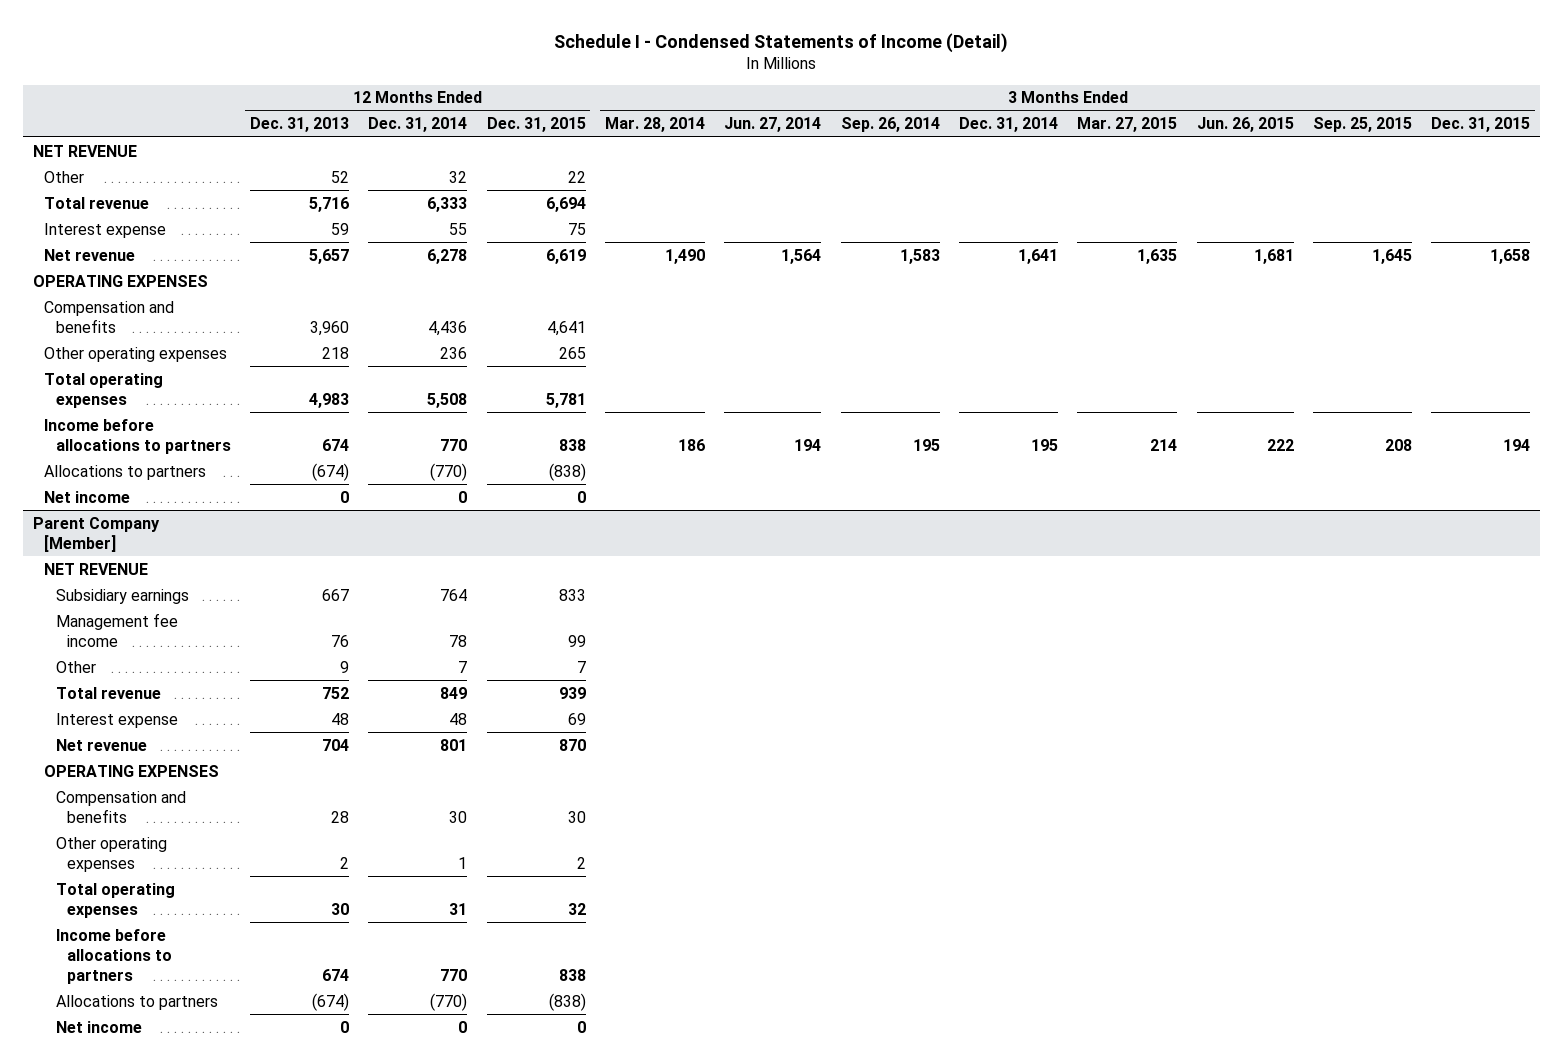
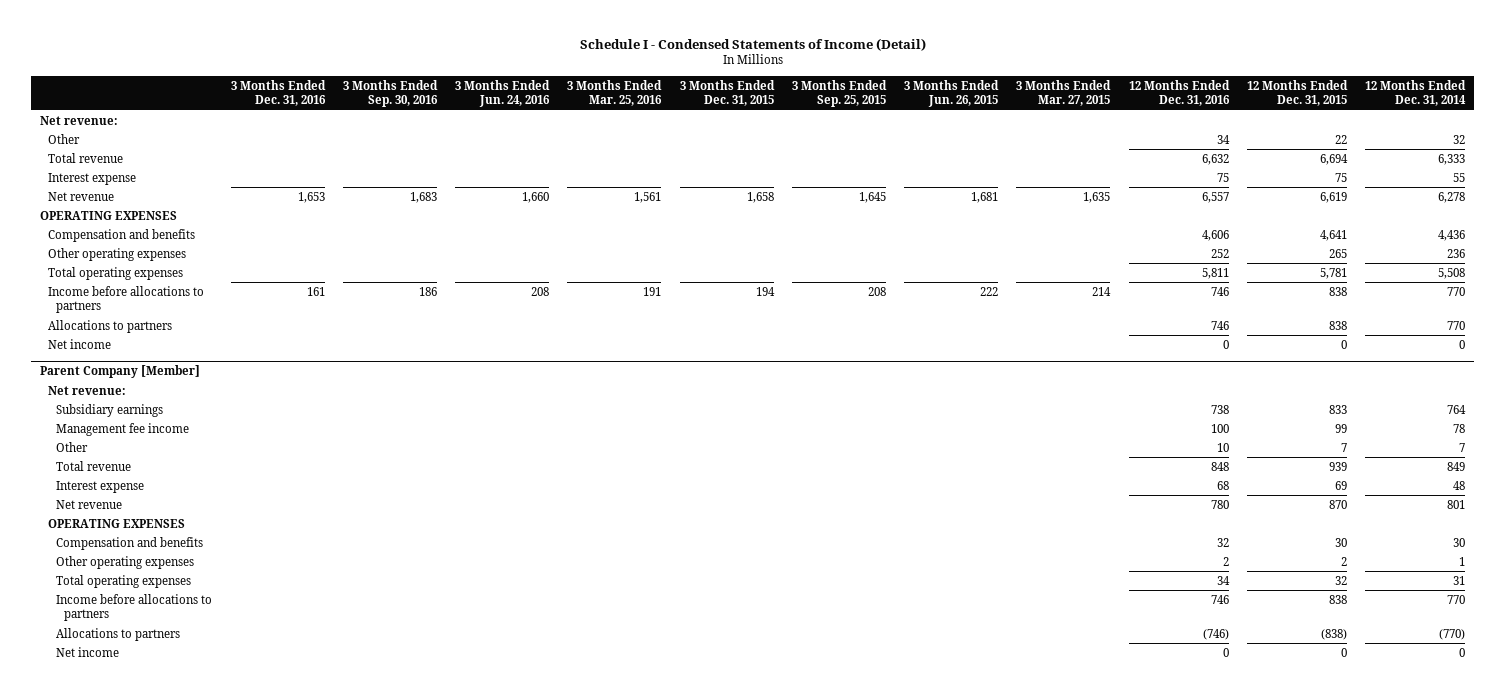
[249,117,349,133] Dec. 31, 2013 -> none
[604,117,705,133] Mar. 28, 2014 -> none
[724,117,822,133] Jun. 27, 2014 -> none
[840,117,940,133] Sep. 26, 2014 -> none
[958,117,1058,133] Dec. 31, 2014 -> none
none -> [230,79,326,107] 3 Months Ended Dec. 31, 2016
none -> [342,79,438,108] 3 Months Ended Sep. 30, 2016
none -> [455,79,551,108] 3 Months Ended Jun. 24, 2016
none -> [567,79,663,107] 3 Months Ended Mar. 25, 2016
none -> [1128,79,1230,107] 12 Months Ended Dec. 31, 2016
[32,144,137,157] NET REVENUE -> [39,115,118,125] Net revenue:
[430,462,468,481] (770) -> [1447,320,1466,330] 770
[548,462,586,481] (838) -> [1329,320,1348,330] 838
[44,562,149,575] NET REVENUE -> [48,385,127,395] Net revenue:

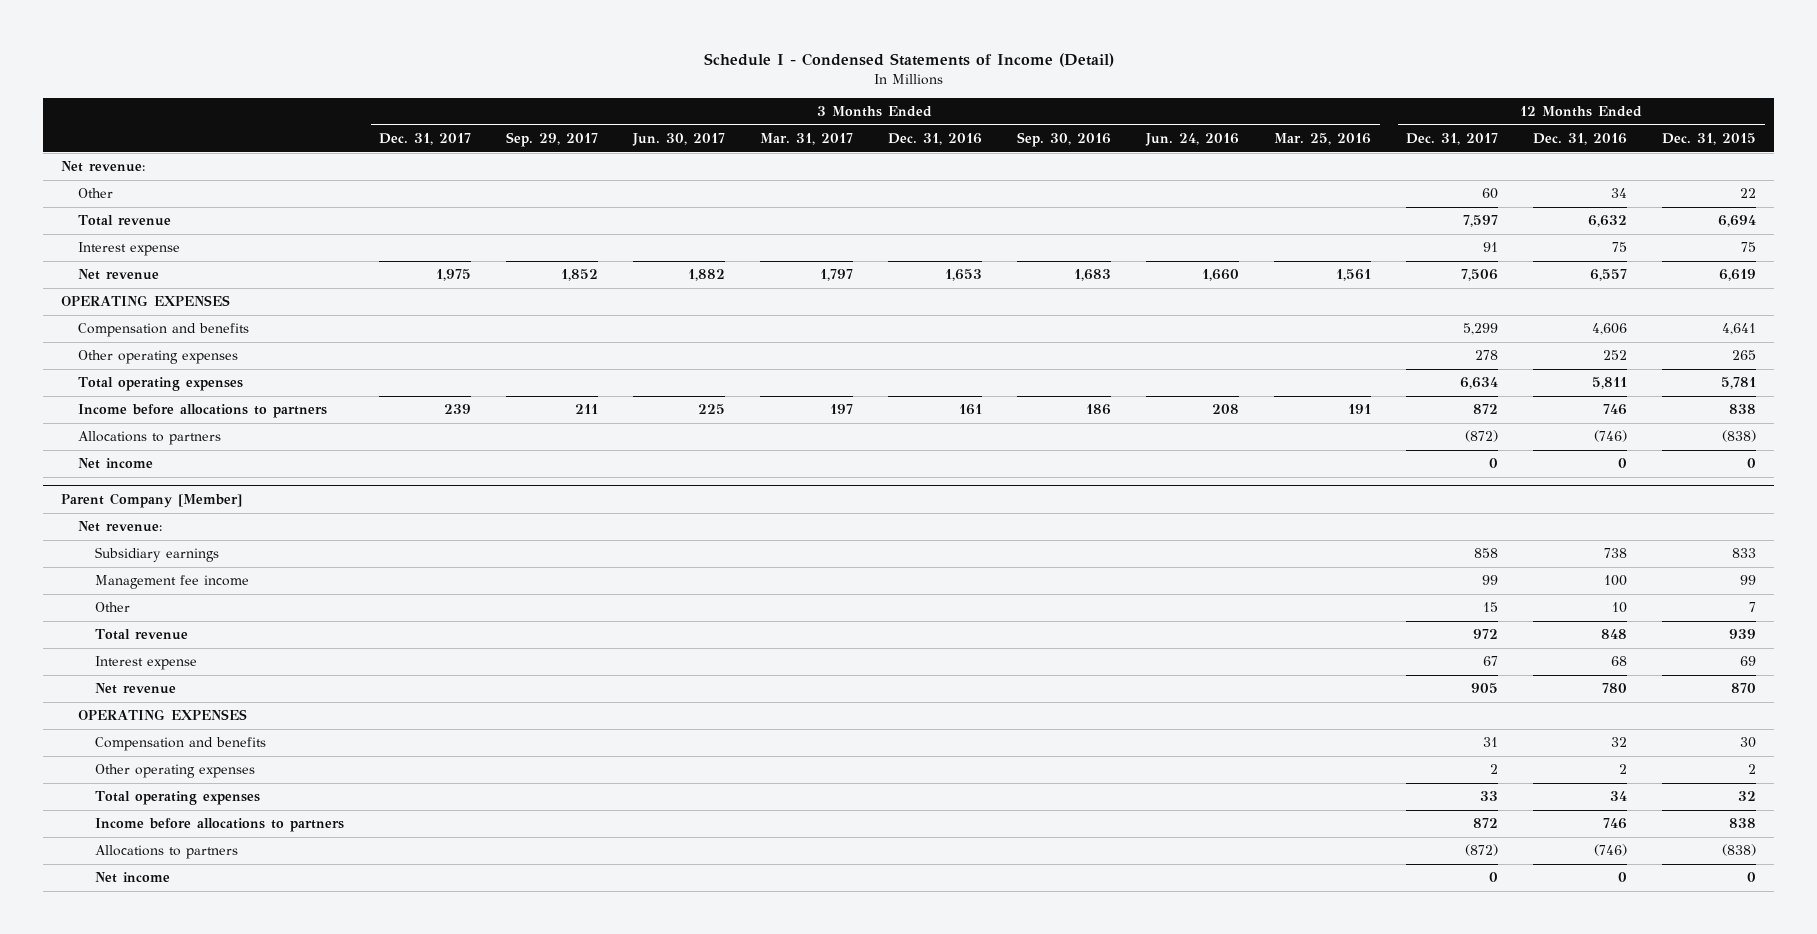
[679,79,775,107] 3 Months Ended Dec. 31, 2015 -> none
[791,79,887,108] 3 Months Ended Sep. 25, 2015 -> none
[904,79,1000,108] 3 Months Ended Jun. 26, 2015 -> none
[1016,79,1112,107] 3 Months Ended Mar. 27, 2015 -> none
[1365,79,1467,107] 12 Months Ended Dec. 31, 2014 -> none
none -> [379,133,472,146] Dec. 31, 2017
none -> [506,132,599,148] Sep. 29, 2017
none -> [632,133,726,147] Jun. 30, 2017
none -> [760,133,854,146] Mar. 31, 2017
none -> [1406,133,1499,146] Dec. 31, 2017
[1210,320,1229,330] 746 -> [1594,430,1628,443] (746)
[1329,320,1348,330] 838 -> [1722,430,1757,443] (838)

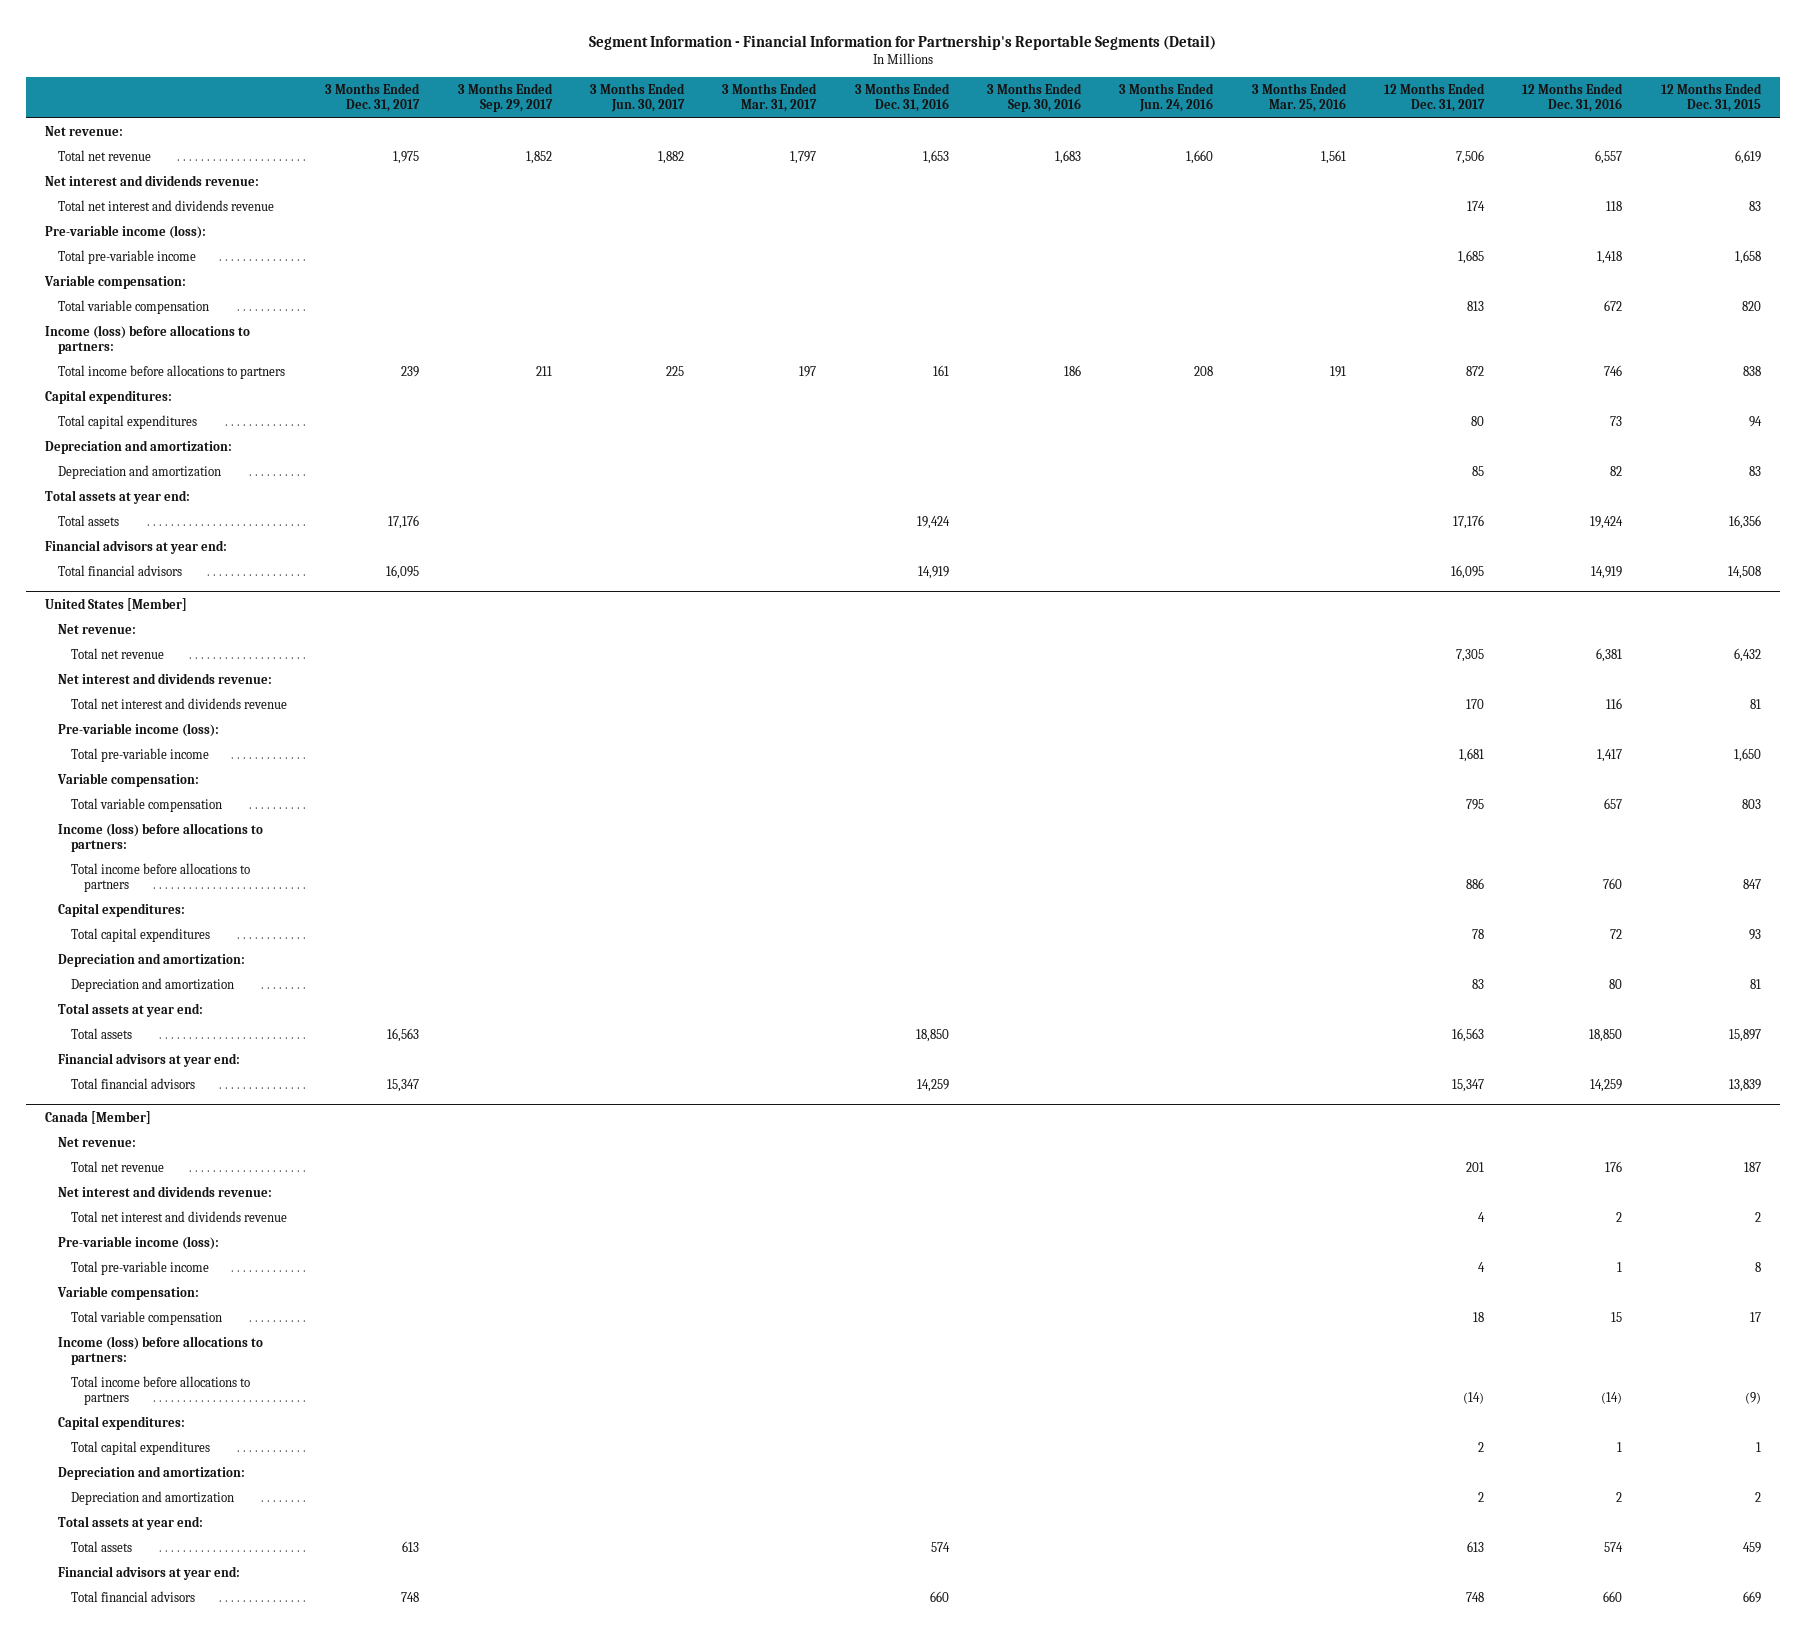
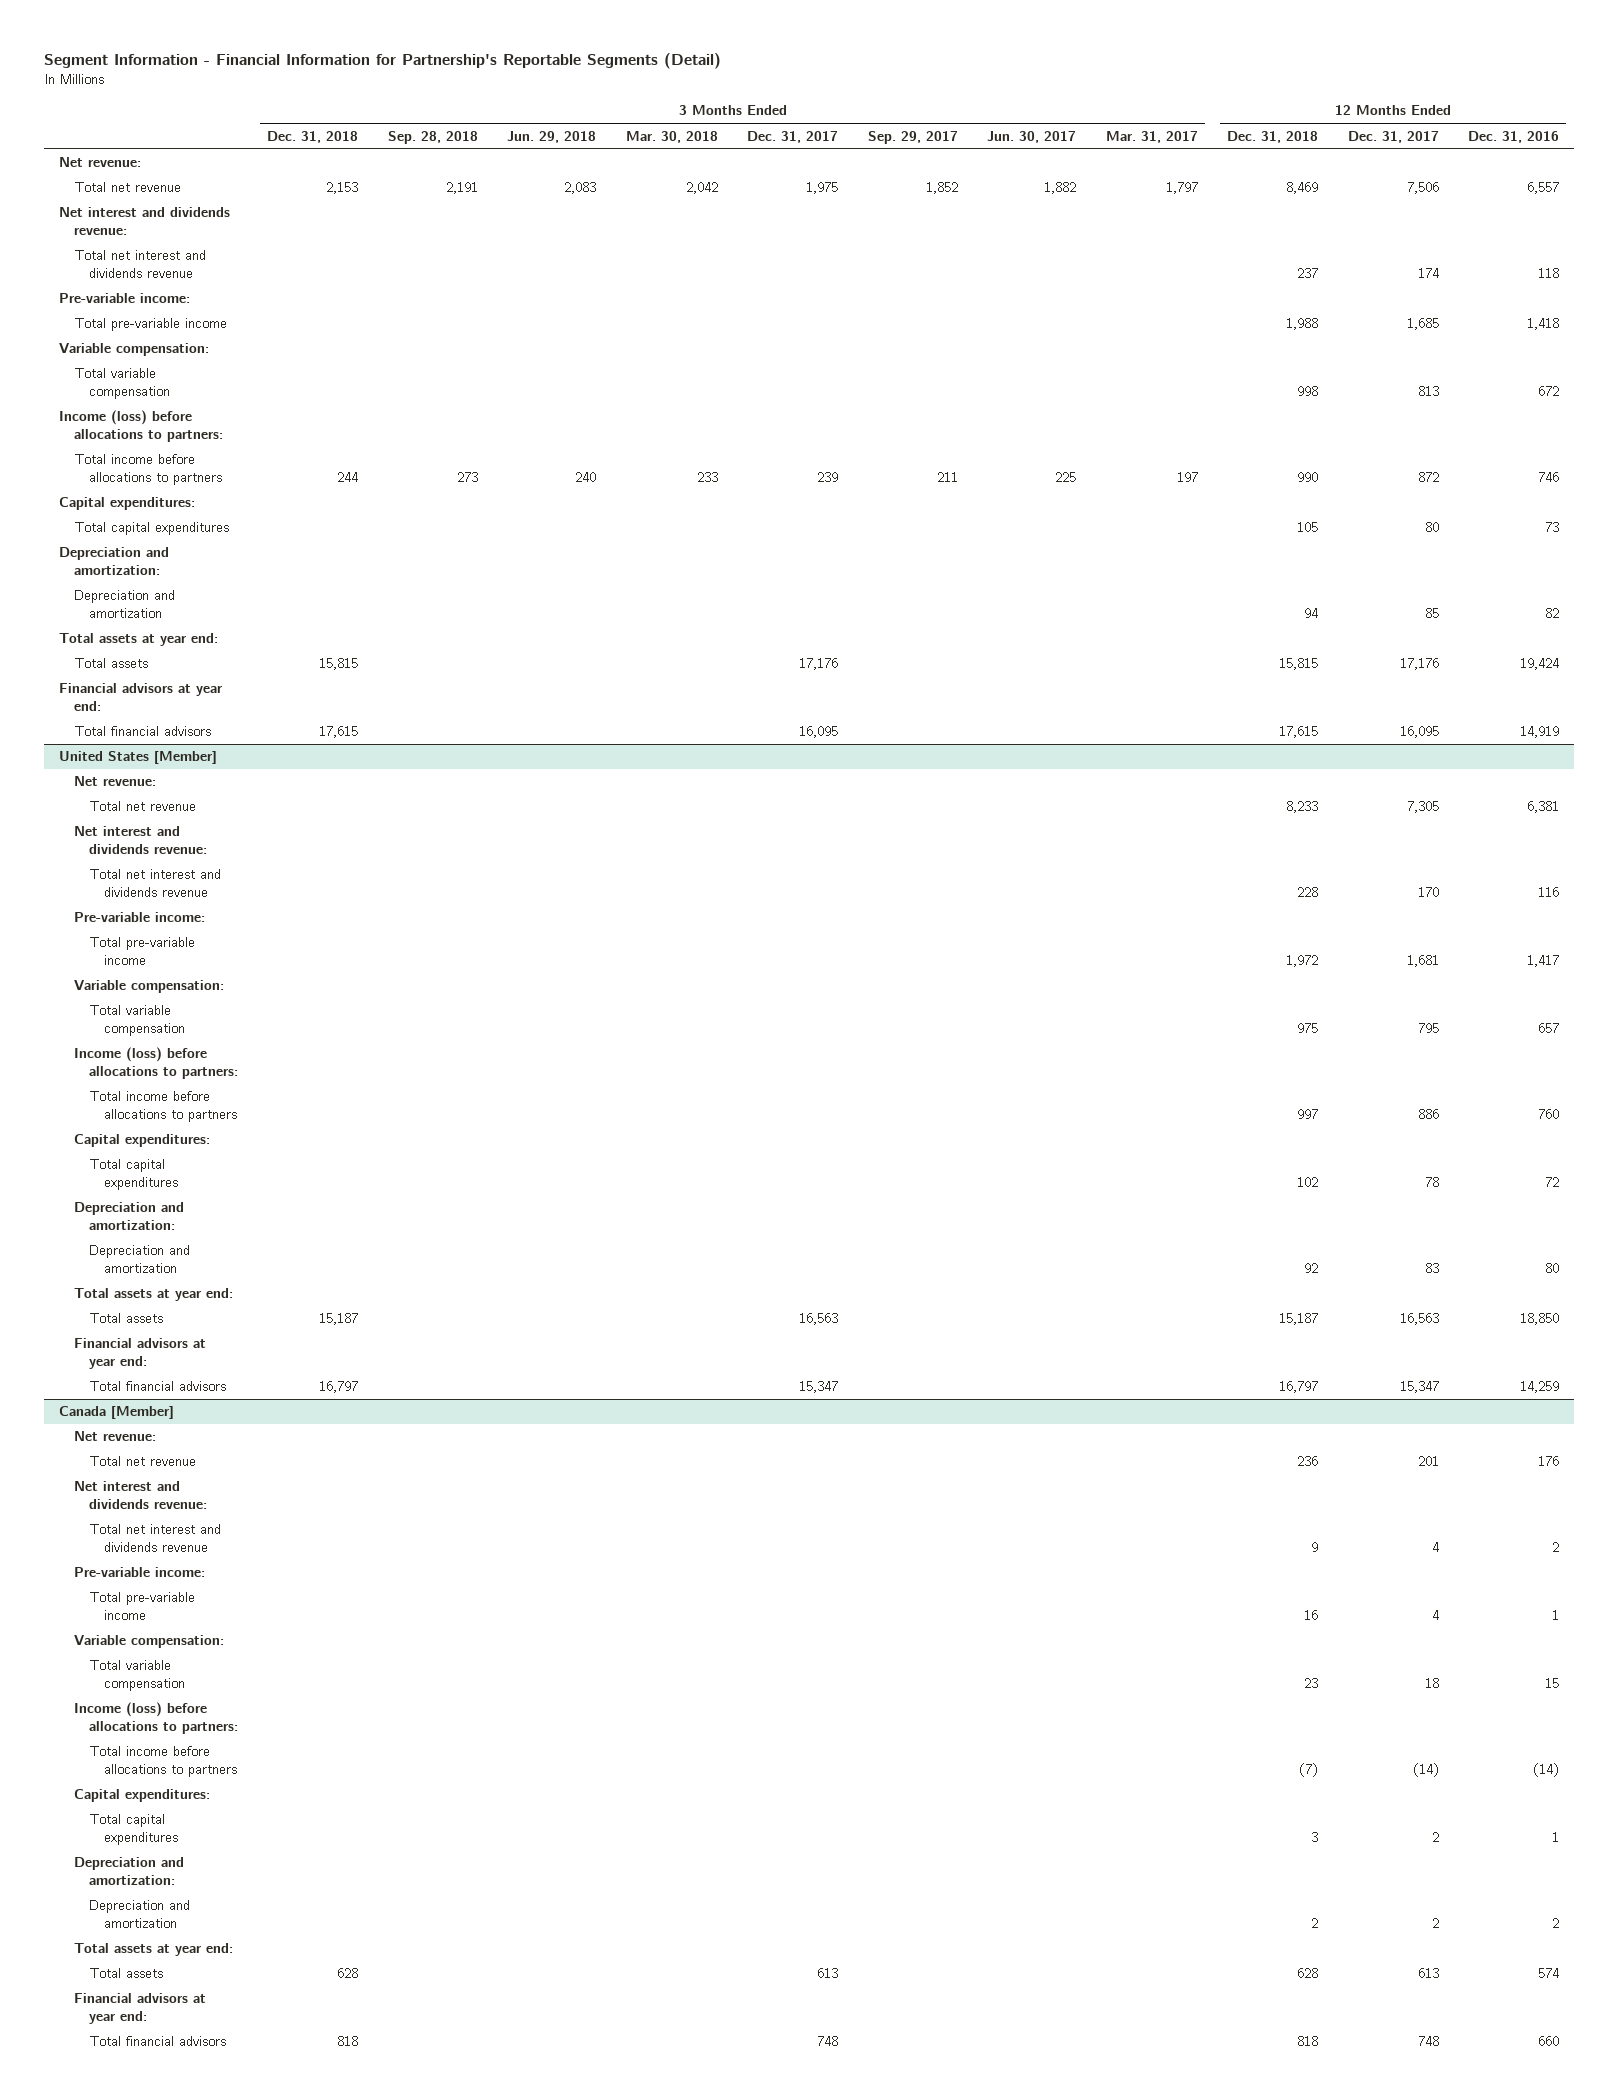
[854,83,950,113] 3 Months Ended Dec. 31, 2016 -> none
[987,83,1083,113] 3 Months Ended Sep. 30, 2016 -> none
[1119,83,1215,113] 3 Months Ended Jun. 24, 2016 -> none
[1251,83,1347,113] 3 Months Ended Mar. 25, 2016 -> none
[1660,83,1762,113] 12 Months Ended Dec. 31, 2015 -> none
none -> [267,130,359,143] Dec. 31, 2018
none -> [387,130,478,144] Sep. 28, 2018
none -> [507,130,597,143] Jun. 29, 2018
none -> [625,130,718,143] Mar. 30, 2018
none -> [1227,130,1319,143] Dec. 31, 2018
[45,224,207,239] Pre-variable income (loss): -> [58,293,190,304] Pre-variable income:
[58,722,220,737] Pre-variable income (loss): -> [73,912,205,923] Pre-variable income:
[58,1235,220,1250] Pre-variable income (loss): -> [73,1567,205,1578] Pre-variable income:

